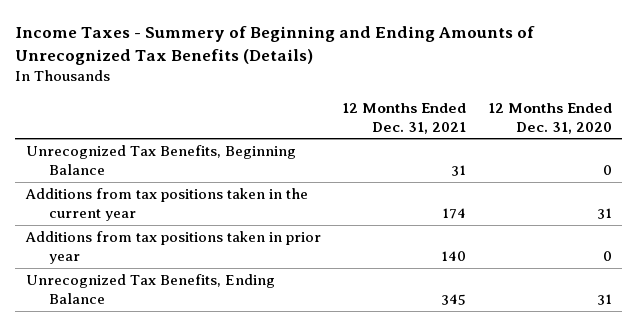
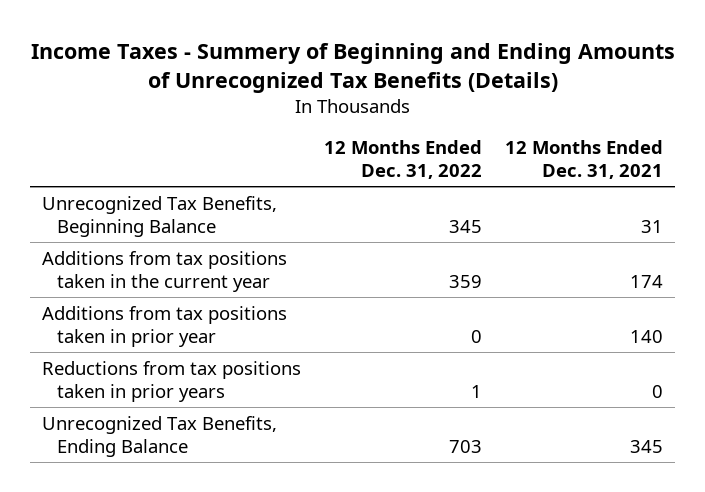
[487,102,612,134] 12 Months Ended Dec. 31, 2020 -> none
none -> [324,139,483,179] 12 Months Ended Dec. 31, 2022
none -> [41,360,301,402] Reductions from tax positions taken in prior years

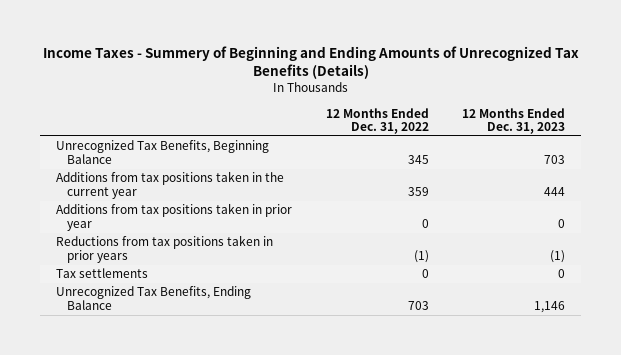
[505,139,664,179] 12 Months Ended Dec. 31, 2021 -> none
none -> [461,107,565,135] 12 Months Ended Dec. 31, 2023
[471,384,483,398] 1 -> [413,250,429,264] (1)
none -> [56,268,149,279] Tax settlements

